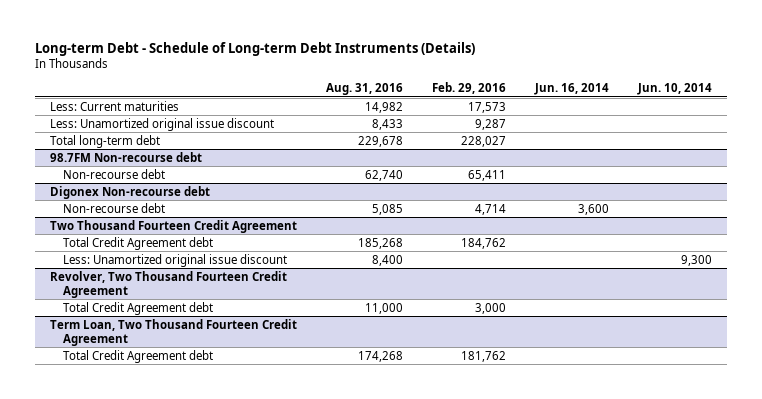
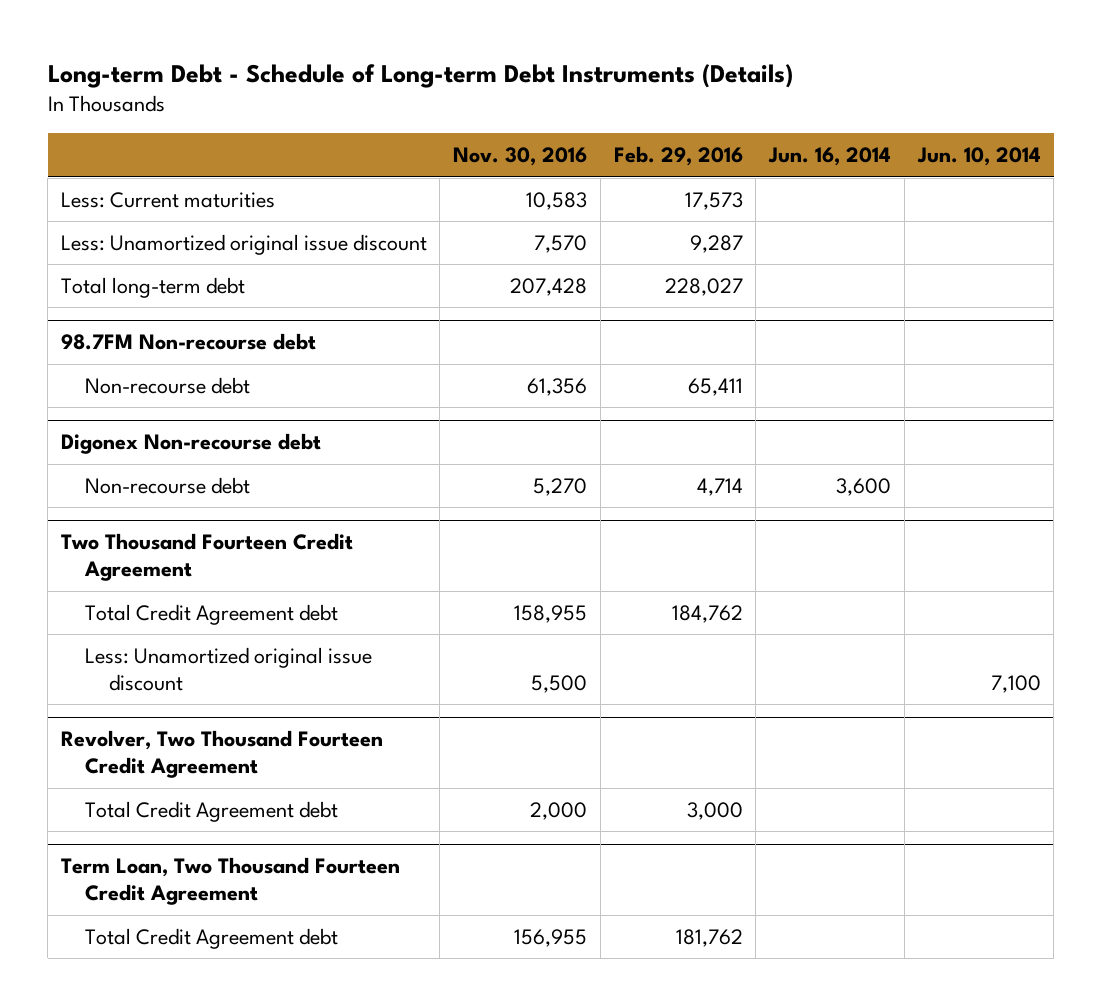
[325,83,403,96] Aug. 31, 2016 -> none
none -> [453,147,588,167] Nov. 30, 2016
[681,254,713,266] 9,300 -> [990,674,1041,693] 7,100

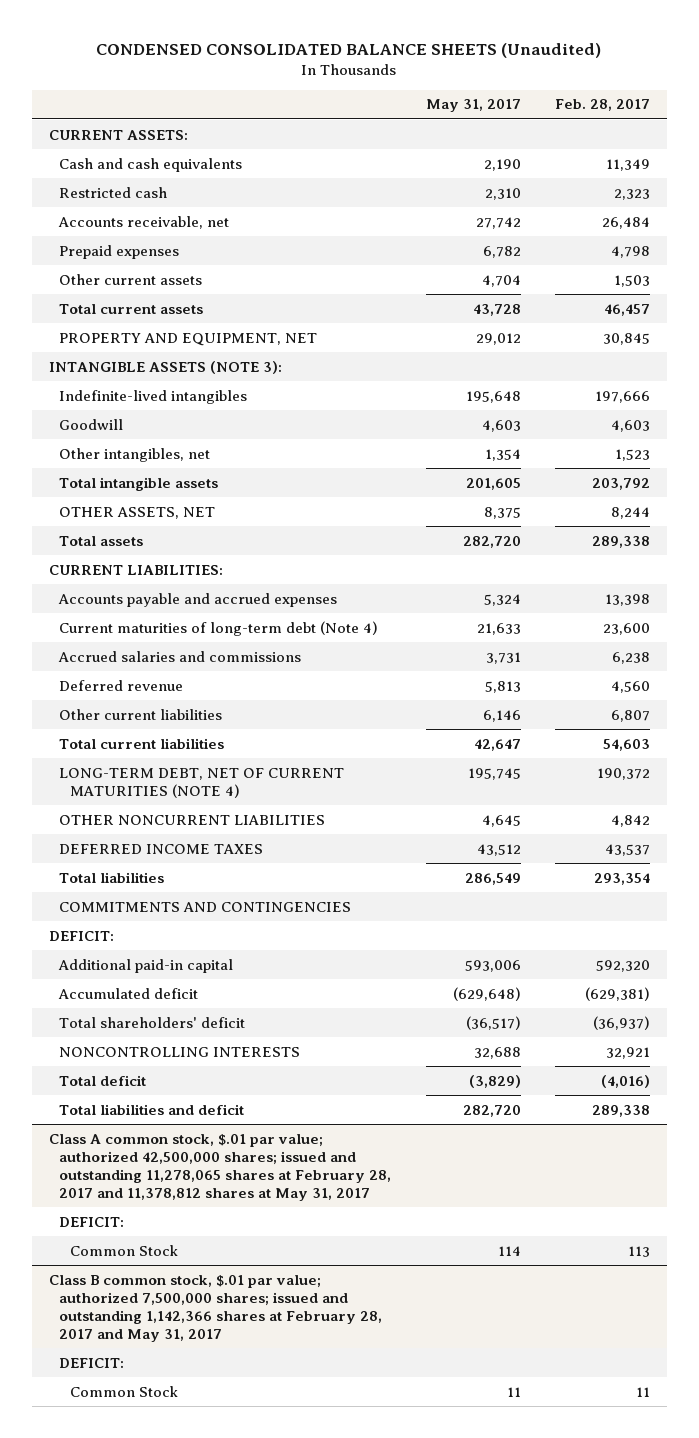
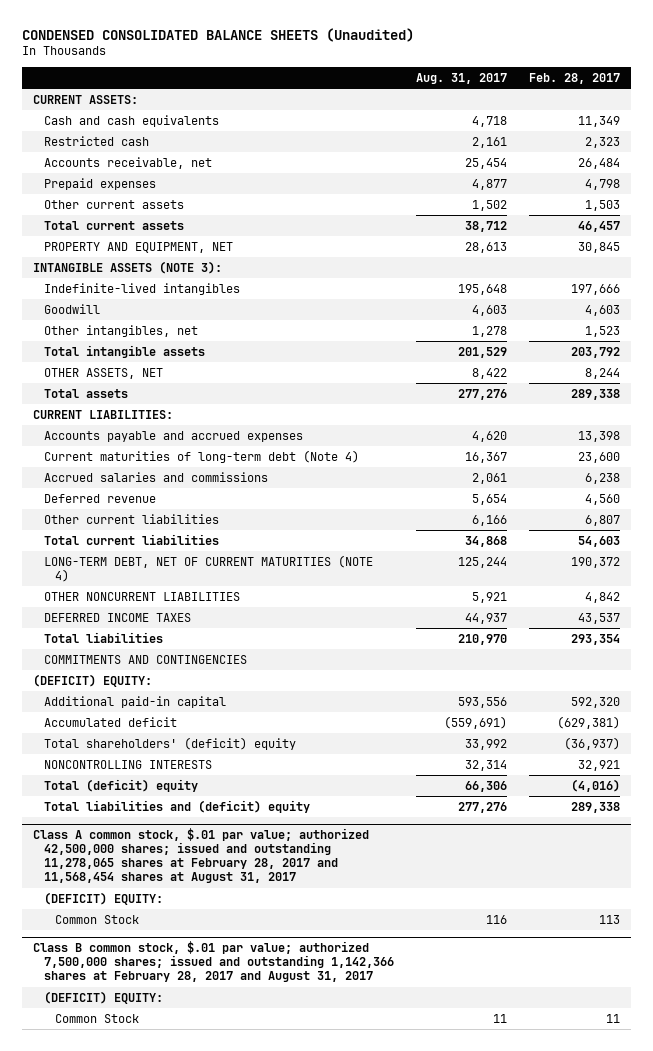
[425,99,521,113] May 31, 2017 -> none
none -> [416,72,508,84] Aug. 31, 2017
[48,930,114,941] DEFICIT: -> [32,673,152,687] (DEFICIT) EQUITY:
[59,1016,246,1028] Total shareholders' deficit -> [44,736,297,750] Total shareholders' (deficit) equity
[59,1074,147,1086] Total deficit -> [44,778,199,792] Total (deficit) equity
[59,1103,245,1115] Total liabilities and deficit -> [44,799,311,813] Total liabilities and (deficit) equity
[48,1133,392,1201] Class A common stock, $.01 par value; authorized 42,500,000 shares; issued and outstanding 11,278,065 shares at February 28, 2017 and 11,378,812 shares at May 31, 2017 -> [32,827,369,884] Class A common stock, $.01 par value; authorized 42,500,000 shares; issued and outstanding 11,278,065 shares at February 28, 2017 and 11,568,454 shares at August 31, 2017
[59,1216,125,1227] DEFICIT: -> [44,891,164,905] (DEFICIT) EQUITY:
[48,1274,383,1342] Class B common stock, $.01 par value; authorized 7,500,000 shares; issued and outstanding 1,142,366 shares at February 28, 2017 and May 31, 2017 -> [32,940,395,983] Class B common stock, $.01 par value; authorized 7,500,000 shares; issued and outstanding 1,142,366 shares at February 28, 2017 and August 31, 2017
[59,1357,125,1368] DEFICIT: -> [44,990,164,1004] (DEFICIT) EQUITY:

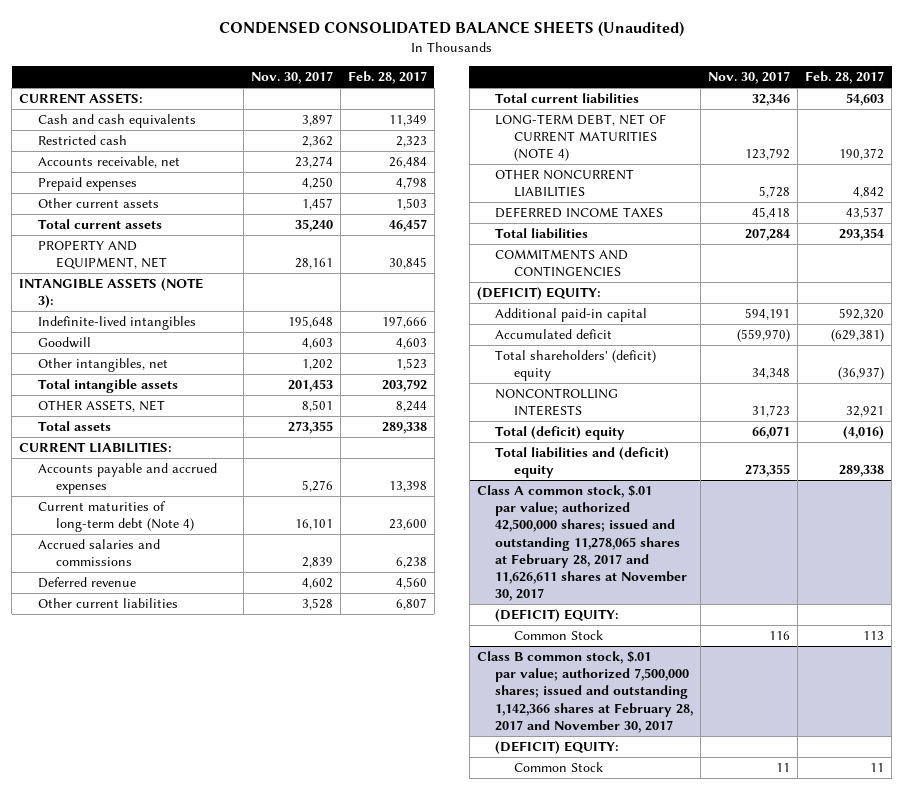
[416,72,508,84] Aug. 31, 2017 -> none
none -> [250,71,333,85] Nov. 30, 2017
[32,827,369,884] Class A common stock, $.01 par value; authorized 42,500,000 shares; issued and outstanding 11,278,065 shares at February 28, 2017 and 11,568,454 shares at August 31, 2017 -> [476,483,688,602] Class A common stock, $.01 par value; authorized 42,500,000 shares; issued and outstanding 11,278,065 shares at February 28, 2017 and 11,626,611 shares at November 30, 2017
[32,940,395,983] Class B common stock, $.01 par value; authorized 7,500,000 shares; issued and outstanding 1,142,366 shares at February 28, 2017 and August 31, 2017 -> [476,649,694,733] Class B common stock, $.01 par value; authorized 7,500,000 shares; issued and outstanding 1,142,366 shares at February 28, 2017 and November 30, 2017

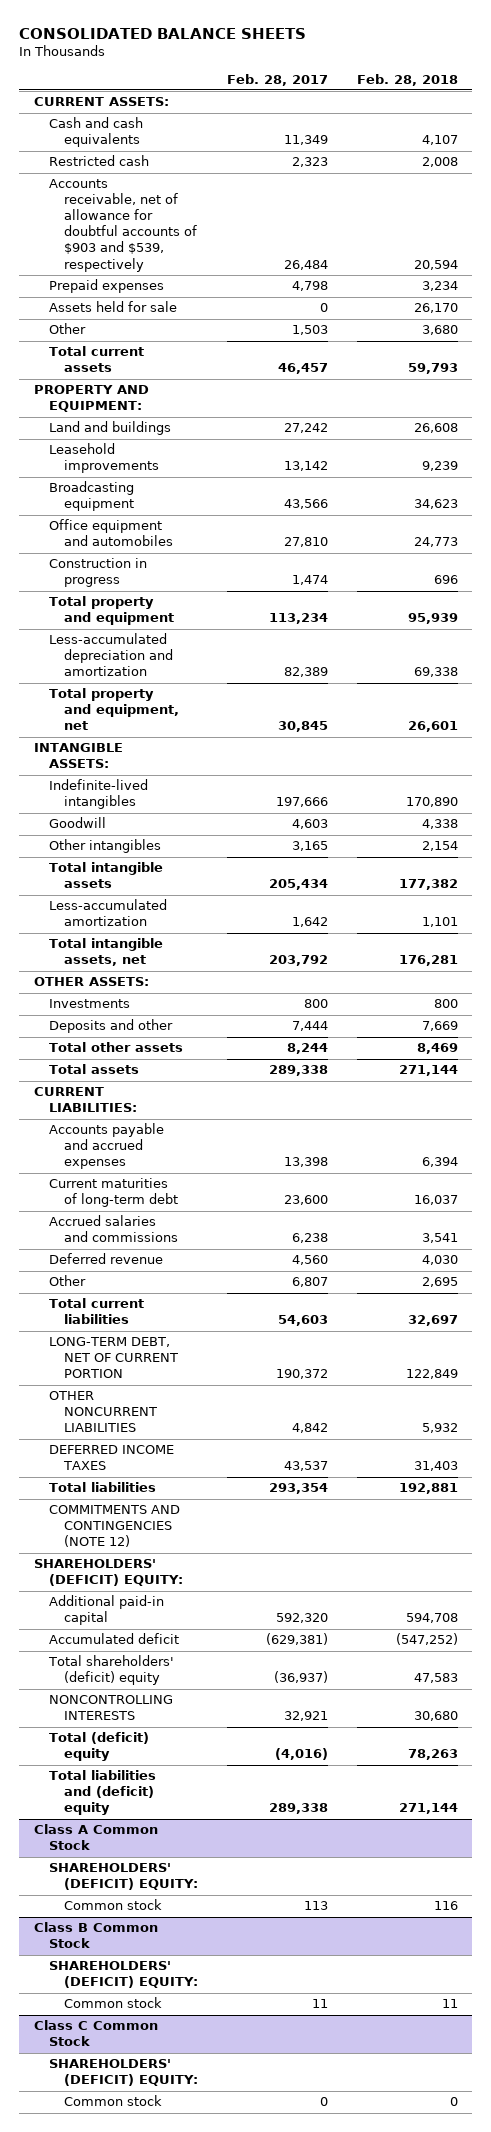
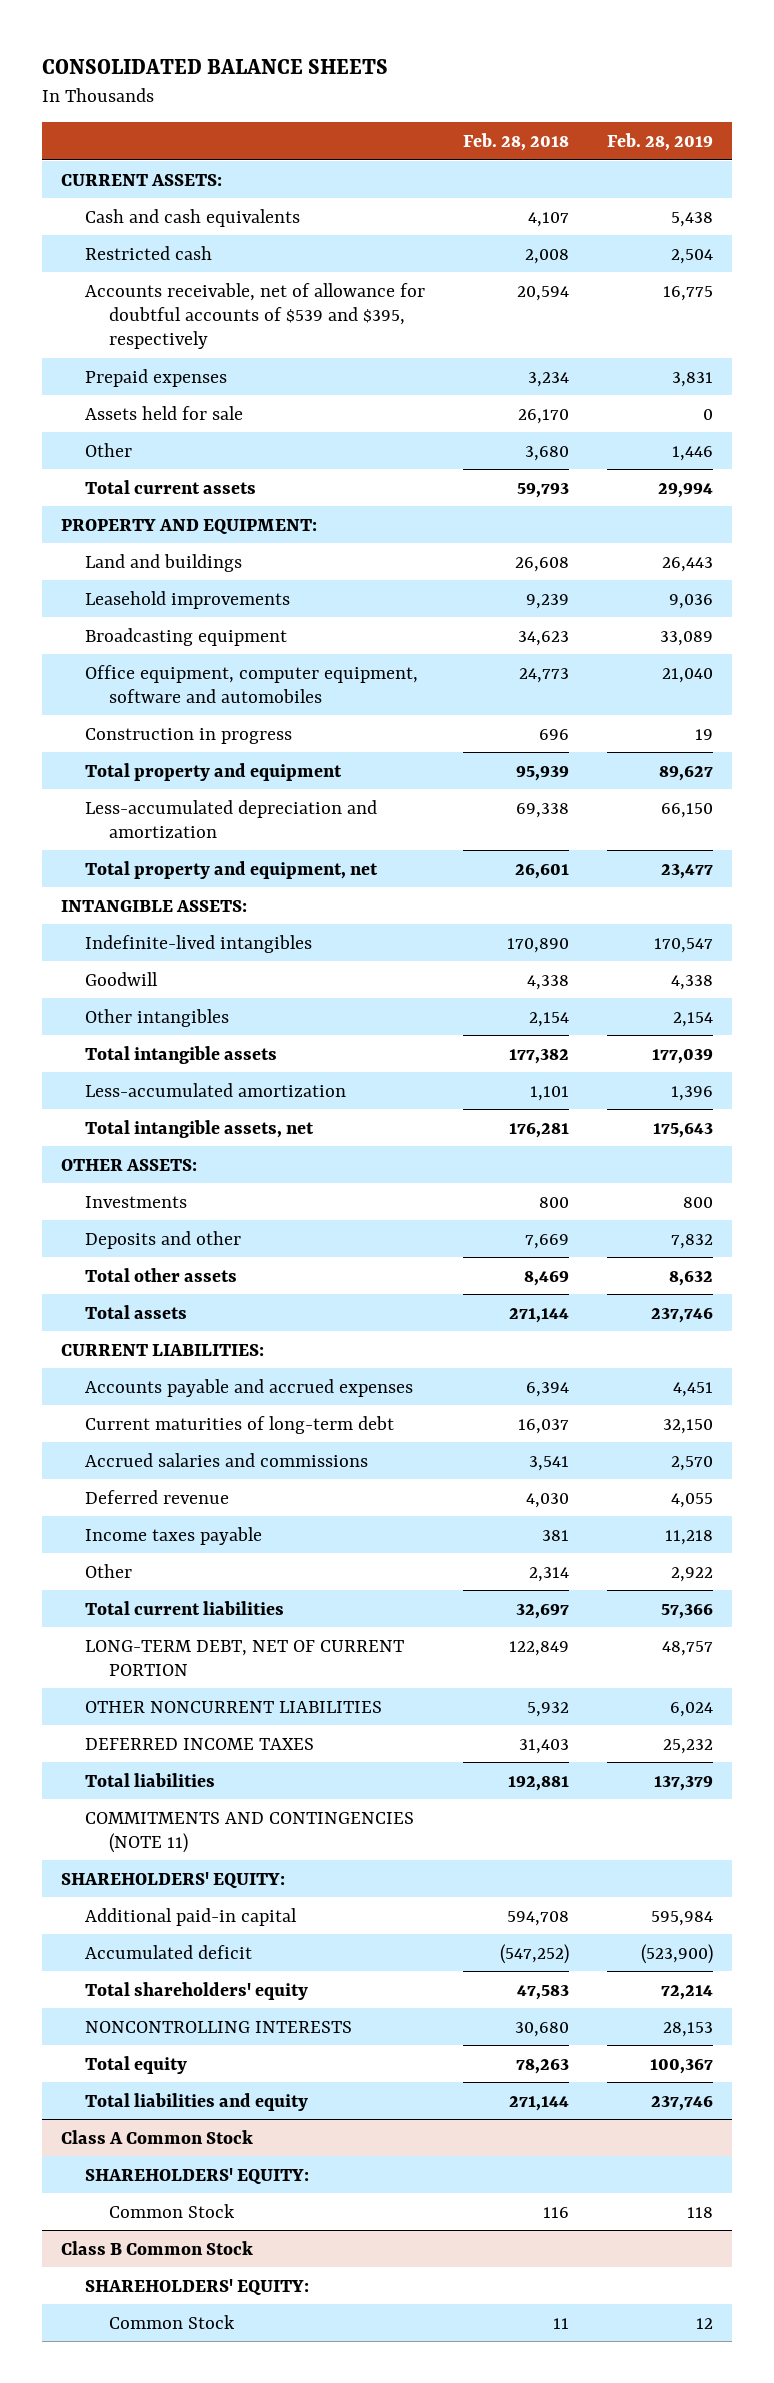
[226,73,328,86] Feb. 28, 2017 -> none
none -> [606,133,713,152] Feb. 28, 2019
[49,179,198,272] Accounts receivable, net of allowance for doubtful accounts of $903 and $539, respectively -> [84,282,425,350] Accounts receivable, net of allowance for doubtful accounts of $539 and $395, respectively
[49,519,174,547] Office equipment and automobiles -> [84,664,418,703] Office equipment, computer equipment, software and automobiles
none -> [84,1526,262,1545] Income taxes payable
[421,1277,458,1288] 2,695 -> [528,1566,569,1582] 2,314
[49,1505,181,1548] COMMITMENTS AND CONTINGENCIES (NOTE 12) -> [84,1811,414,1853] COMMITMENTS AND CONTINGENCIES (NOTE 11)
[33,1559,184,1587] SHAREHOLDERS' (DEFICIT) EQUITY: -> [60,1871,285,1888] SHAREHOLDERS' EQUITY:
[48,1655,175,1686] Total shareholders' (deficit) equity -> [84,1981,308,2000] Total shareholders' equity
[49,1732,150,1762] Total (deficit) equity -> [84,2055,187,2074] Total equity
[49,1770,157,1816] Total liabilities and (deficit) equity -> [84,2092,308,2111] Total liabilities and equity
[49,1863,199,1891] SHAREHOLDERS' (DEFICIT) EQUITY: -> [84,2167,309,2184] SHAREHOLDERS' EQUITY:
[64,1899,163,1911] Common stock -> [109,2203,236,2218] Common Stock
[33,2020,158,2047] Class C Common Stock -> none
[49,2059,199,2087] SHAREHOLDERS' (DEFICIT) EQUITY: -> none
[64,2095,163,2107] Common stock -> none
[49,1961,199,1989] SHAREHOLDERS' (DEFICIT) EQUITY: -> [84,2278,309,2295] SHAREHOLDERS' EQUITY:
[64,1997,163,2009] Common stock -> [109,2314,236,2329] Common Stock

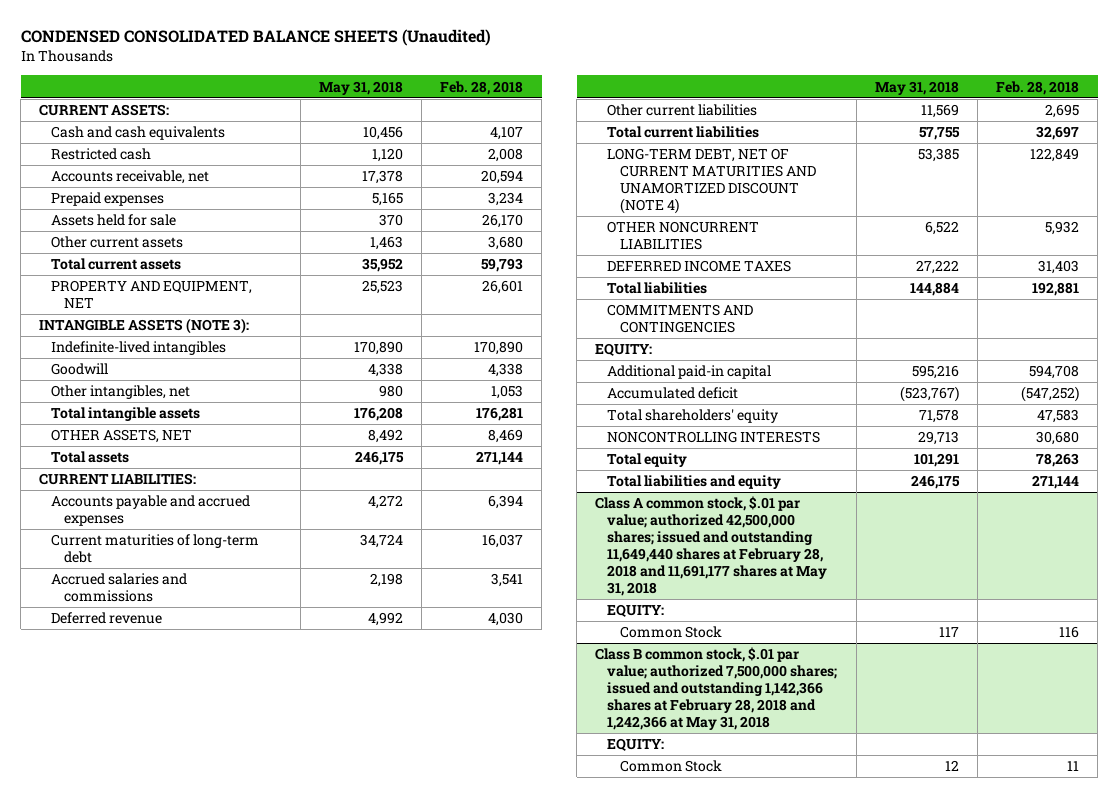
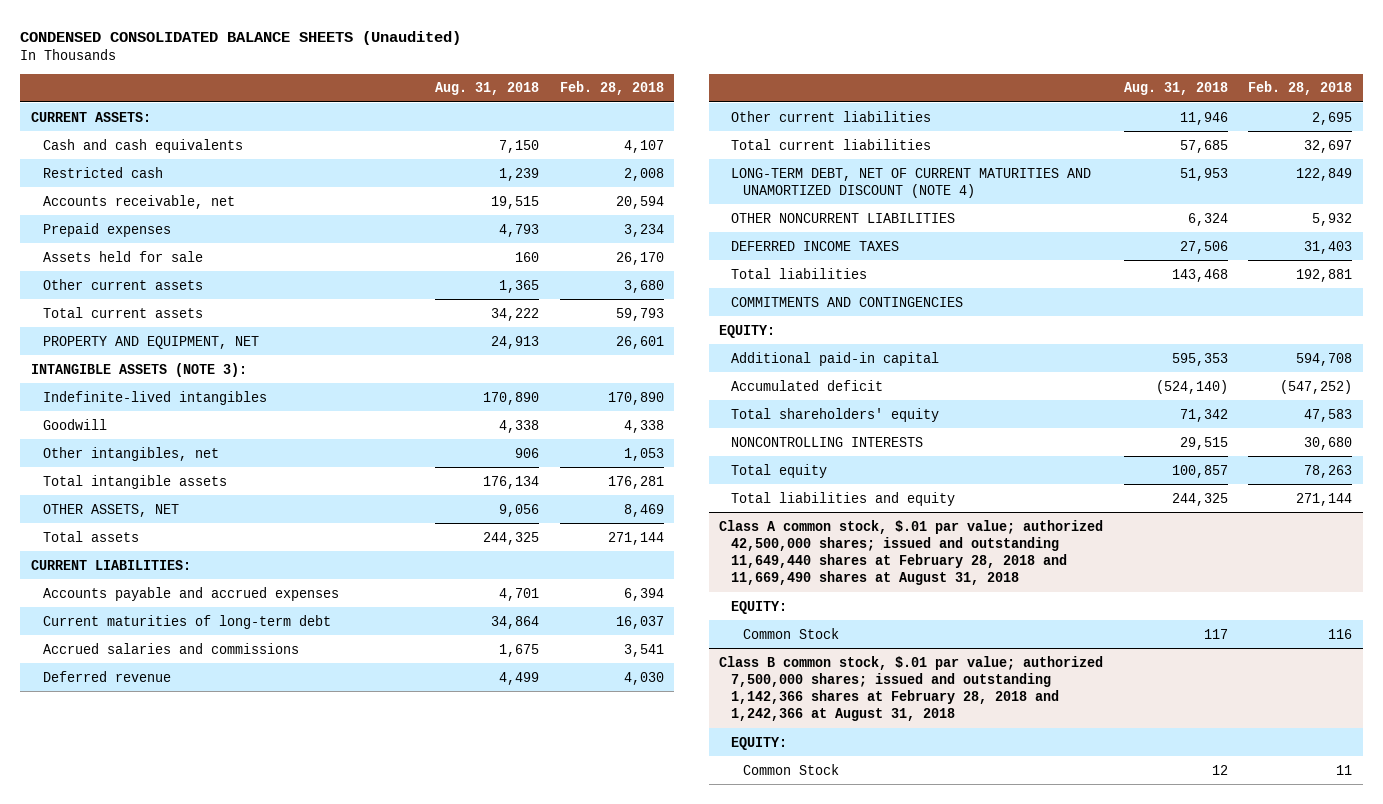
[318,80,403,95] May 31, 2018 -> none
none -> [435,82,540,96] Aug. 31, 2018
[595,496,828,597] Class A common stock, $.01 par value; authorized 42,500,000 shares; issued and outstanding 11,649,440 shares at February 28, 2018 and 11,691,177 shares at May 31, 2018 -> [718,519,1103,586] Class A common stock, $.01 par value; authorized 42,500,000 shares; issued and outstanding 11,649,440 shares at February 28, 2018 and 11,669,490 shares at August 31, 2018
[595,647,838,731] Class B common stock, $.01 par value; authorized 7,500,000 shares; issued and outstanding 1,142,366 shares at February 28, 2018 and 1,242,366 at May 31, 2018 -> [718,655,1103,722] Class B common stock, $.01 par value; authorized 7,500,000 shares; issued and outstanding 1,142,366 shares at February 28, 2018 and 1,242,366 at August 31, 2018

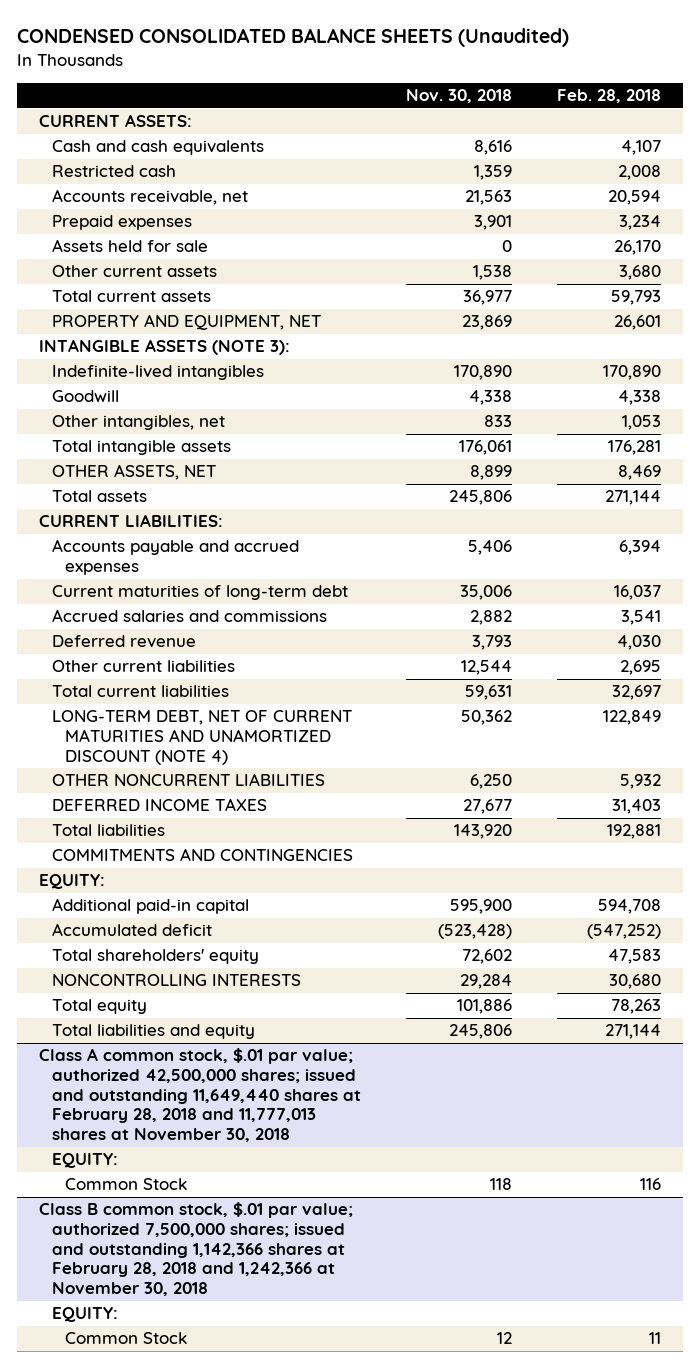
[435,82,540,96] Aug. 31, 2018 -> none
none -> [405,89,512,104] Nov. 30, 2018
[718,519,1103,586] Class A common stock, $.01 par value; authorized 42,500,000 shares; issued and outstanding 11,649,440 shares at February 28, 2018 and 11,669,490 shares at August 31, 2018 -> [39,1048,362,1143] Class A common stock, $.01 par value; authorized 42,500,000 shares; issued and outstanding 11,649,440 shares at February 28, 2018 and 11,777,013 shares at November 30, 2018
[718,655,1103,722] Class B common stock, $.01 par value; authorized 7,500,000 shares; issued and outstanding 1,142,366 shares at February 28, 2018 and 1,242,366 at August 31, 2018 -> [39,1202,354,1297] Class B common stock, $.01 par value; authorized 7,500,000 shares; issued and outstanding 1,142,366 shares at February 28, 2018 and 1,242,366 at November 30, 2018

